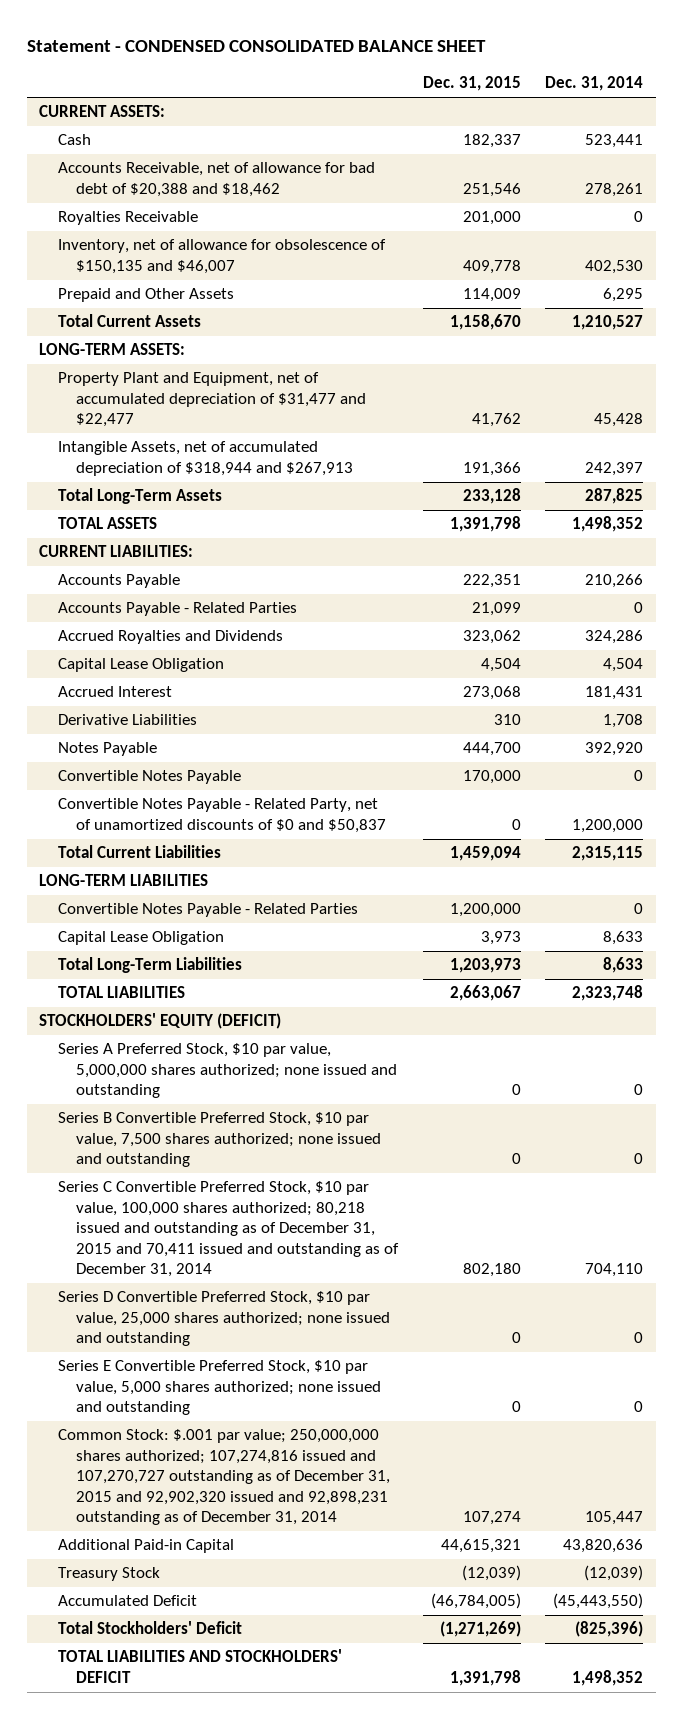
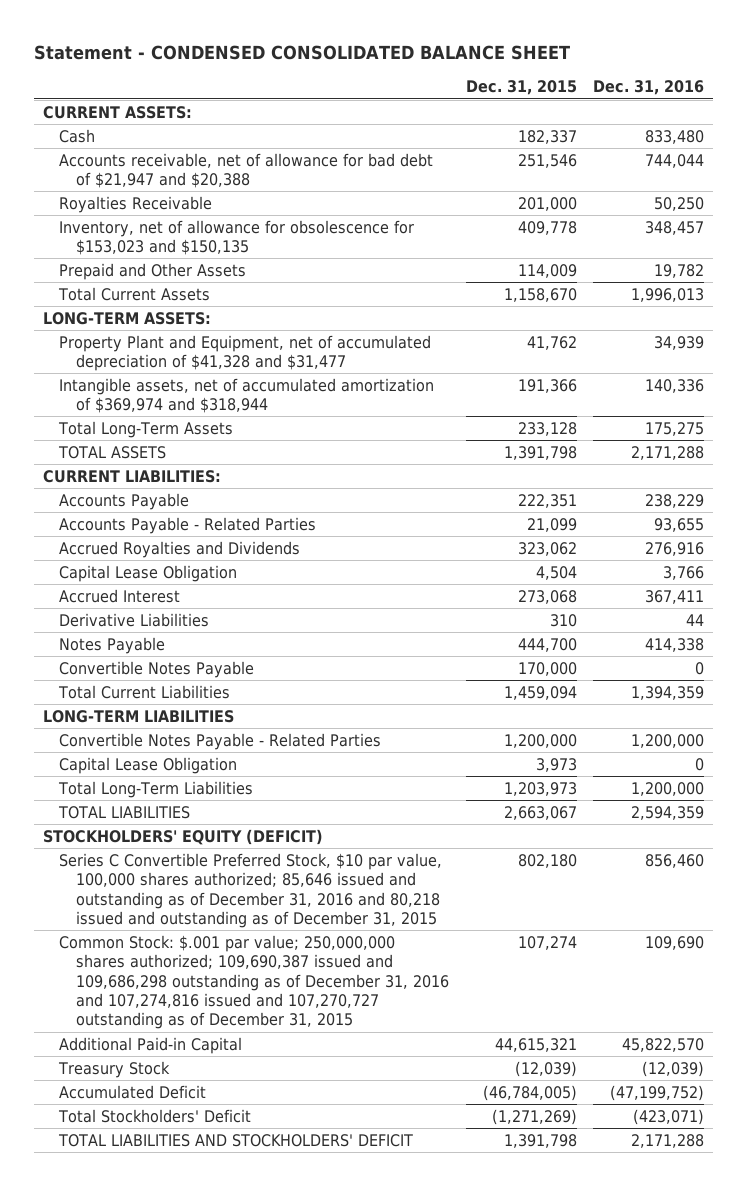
[545,76,644,92] Dec. 31, 2014 -> none
none -> [593,80,705,96] Dec. 31, 2016
[57,162,375,197] Accounts Receivable, net of allowance for bad debt of $20,388 and $18,462 -> [59,152,434,189] Accounts receivable, net of allowance for bad debt of $21,947 and $20,388
[57,239,386,274] Inventory, net of allowance for obsolescence of $150,135 and $46,007 -> [59,219,415,256] Inventory, net of allowance for obsolescence for $153,023 and $150,135
[57,372,367,428] Property Plant and Equipment, net of accumulated depreciation of $31,477 and $22,477 -> [59,334,432,372] Property Plant and Equipment, net of accumulated depreciation of $41,328 and $31,477
[57,441,354,476] Intangible Assets, net of accumulated depreciation of $318,944 and $267,913 -> [59,377,435,414] Intangible assets, net of accumulated amortization of $369,974 and $318,944
[57,798,387,833] Convertible Notes Payable - Related Party, net of unamortized discounts of $0 and $50,837 -> none
[57,1043,398,1099] Series A Preferred Stock, $10 par value, 5,000,000 shares authorized; none issued and outstanding -> none
[57,1112,382,1168] Series B Convertible Preferred Stock, $10 par value, 7,500 shares authorized; none issued and outstanding -> none
[57,1291,391,1347] Series D Convertible Preferred Stock, $10 par value, 25,000 shares authorized; none issued and outstanding -> none
[57,1360,382,1416] Series E Convertible Preferred Stock, $10 par value, 5,000 shares authorized; none issued and outstanding -> none
[57,1181,400,1278] Series C Convertible Preferred Stock, $10 par value, 100,000 shares authorized; 80,218 issued and outstanding as of December 31, 2015 and 70,411 issued and outstanding as of December 31, 2014 -> [59,852,443,928] Series C Convertible Preferred Stock, $10 par value, 100,000 shares authorized; 85,646 issued and outstanding as of December 31, 2016 and 80,218 issued and outstanding as of December 31, 2015
[57,1429,391,1526] Common Stock: $.001 par value; 250,000,000 shares authorized; 107,274,816 issued and 107,270,727 outstanding as of December 31, 2015 and 92,902,320 issued and 92,898,231 outstanding as of December 31, 2014 -> [59,934,449,1030] Common Stock: $.001 par value; 250,000,000 shares authorized; 109,690,387 issued and 109,686,298 outstanding as of December 31, 2016 and 107,274,816 issued and 107,270,727 outstanding as of December 31, 2015

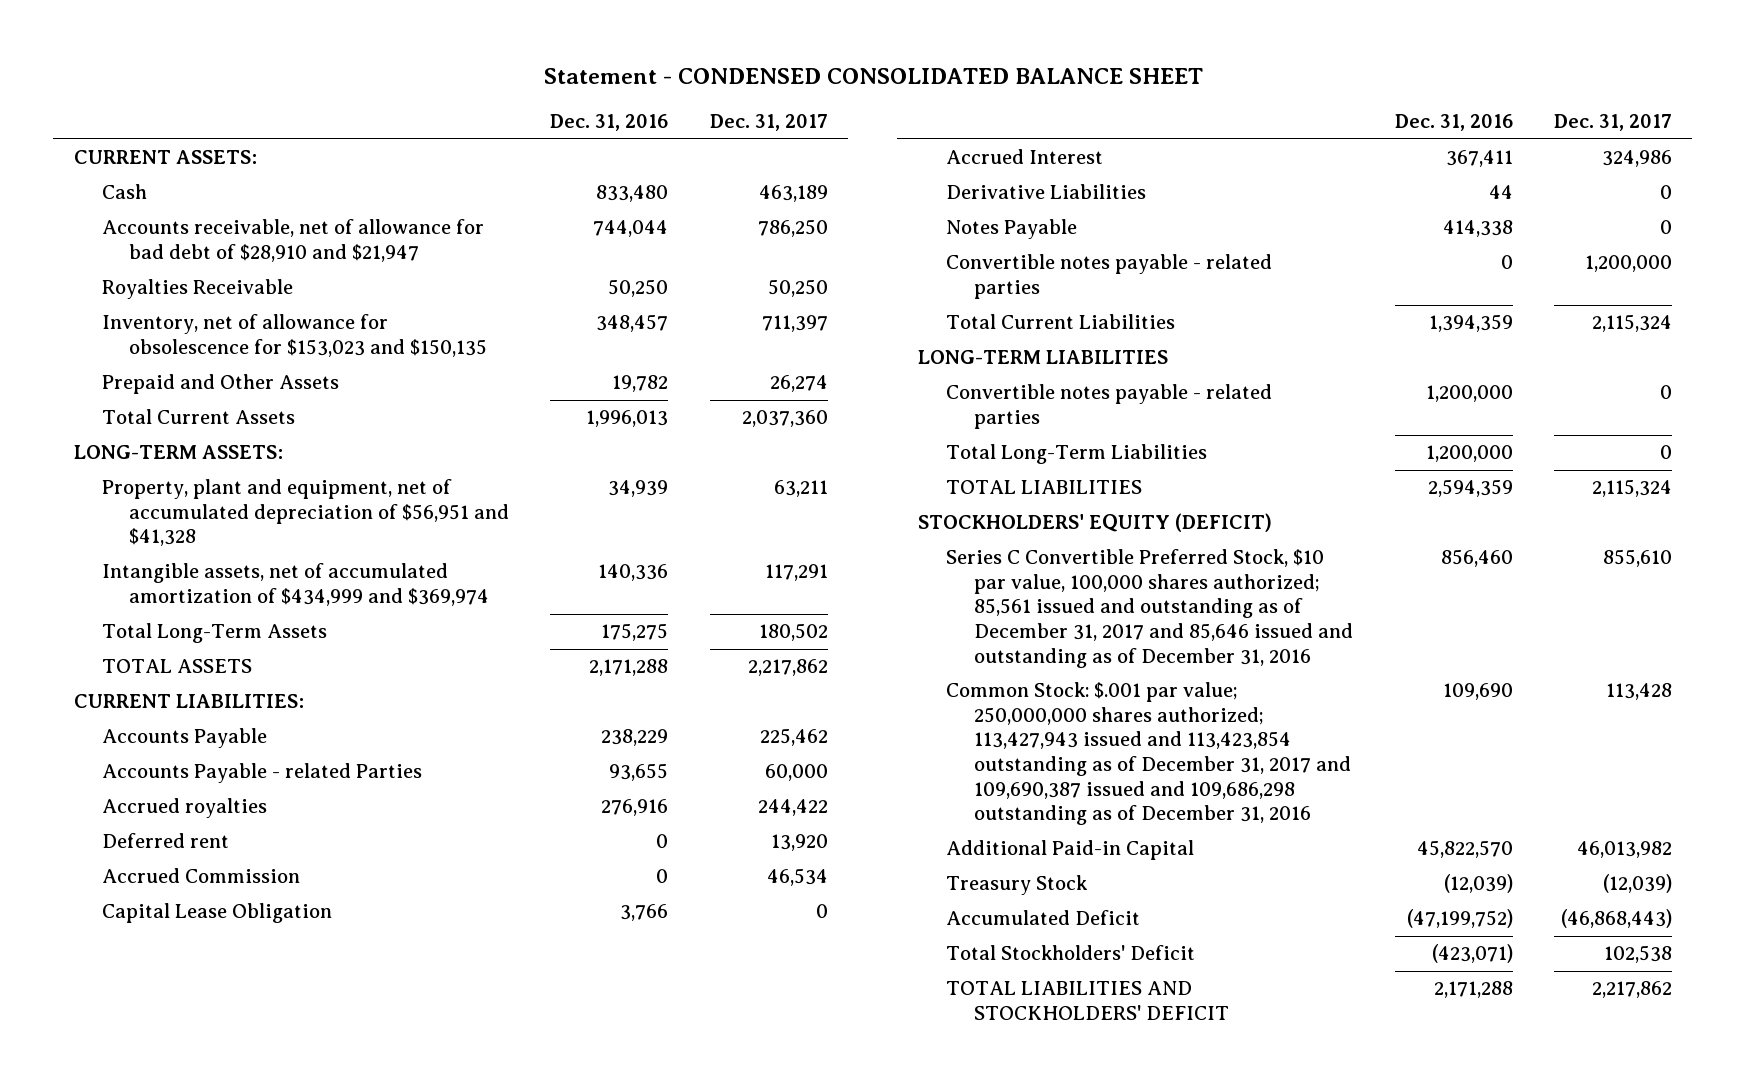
[465,80,577,96] Dec. 31, 2015 -> none
none -> [709,114,828,132] Dec. 31, 2017
[59,152,434,189] Accounts receivable, net of allowance for bad debt of $21,947 and $20,388 -> [101,219,484,262] Accounts receivable, net of allowance for bad debt of $28,910 and $21,947
[59,334,432,372] Property Plant and Equipment, net of accumulated depreciation of $41,328 and $31,477 -> [101,479,510,547] Property, plant and equipment, net of accumulated depreciation of $56,951 and $41,328
[59,377,435,414] Intangible assets, net of accumulated amortization of $369,974 and $318,944 -> [101,563,490,606] Intangible assets, net of accumulated amortization of $434,999 and $369,974
[59,516,317,534] Accounts Payable - Related Parties -> [101,763,422,784] Accounts Payable - related Parties
[59,540,301,558] Accrued Royalties and Dividends -> [101,798,267,819] Accrued royalties
none -> [101,833,229,849] Deferred rent
none -> [101,868,300,884] Accrued Commission
[59,660,255,678] Convertible Notes Payable -> [945,254,1272,299] Convertible notes payable - related parties
[59,756,238,774] Capital Lease Obligation -> none
[59,732,382,750] Convertible Notes Payable - Related Parties -> [945,384,1272,429] Convertible notes payable - related parties
[59,852,443,928] Series C Convertible Preferred Stock, $10 par value, 100,000 shares authorized; 85,646 issued and outstanding as of December 31, 2016 and 80,218 issued and outstanding as of December 31, 2015 -> [945,549,1353,668] Series C Convertible Preferred Stock, $10 par value, 100,000 shares authorized; 85,561 issued and outstanding as of December 31, 2017 and 85,646 issued and outstanding as of December 31, 2016
[59,934,449,1030] Common Stock: $.001 par value; 250,000,000 shares authorized; 109,690,387 issued and 109,686,298 outstanding as of December 31, 2016 and 107,274,816 issued and 107,270,727 outstanding as of December 31, 2015 -> [945,682,1351,826] Common Stock: $.001 par value; 250,000,000 shares authorized; 113,427,943 issued and 113,423,854 outstanding as of December 31, 2017 and 109,690,387 issued and 109,686,298 outstanding as of December 31, 2016

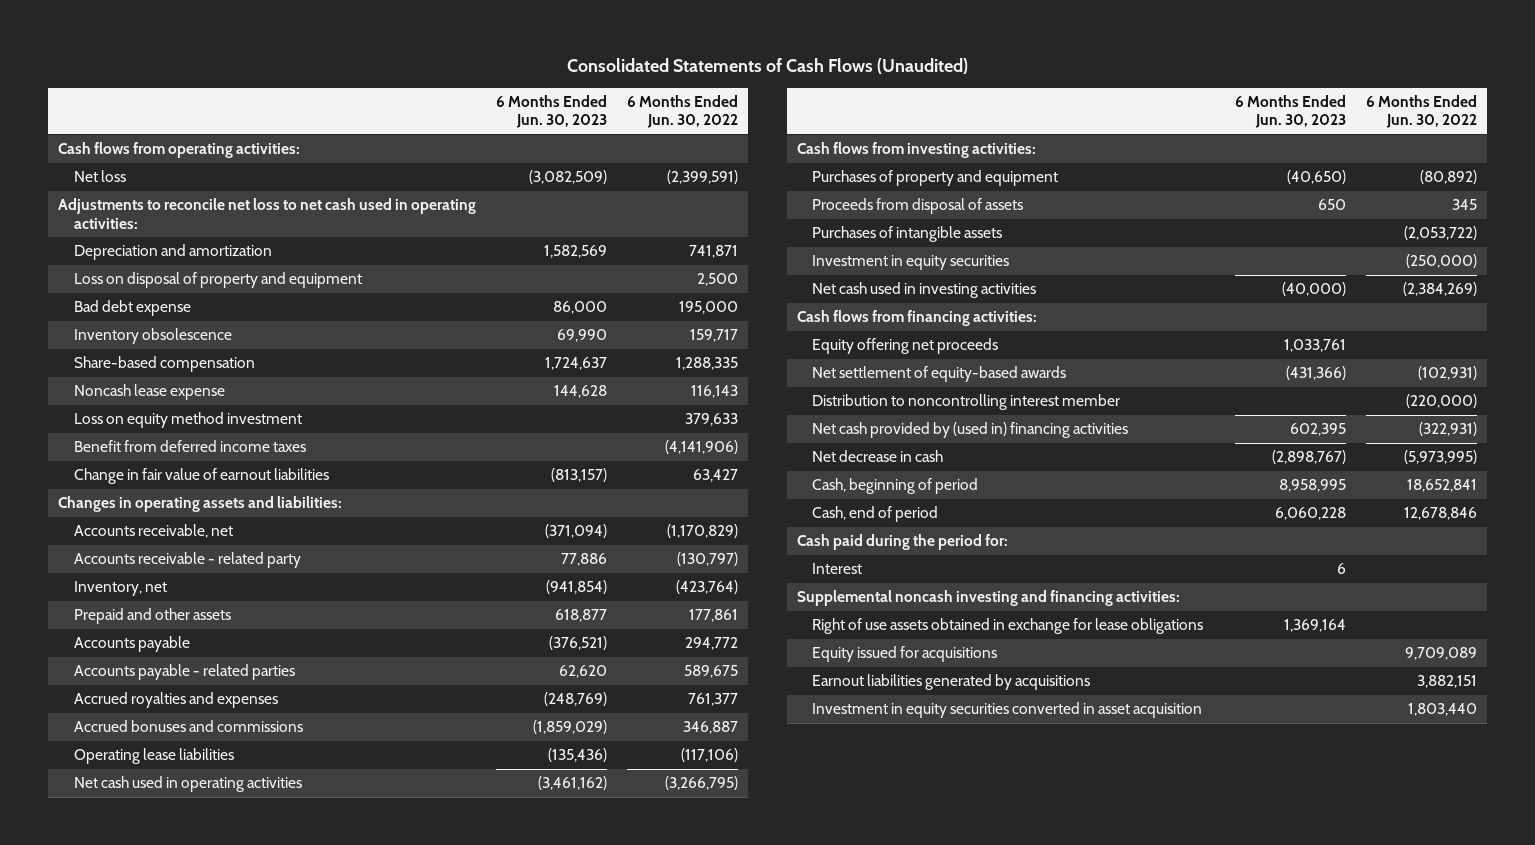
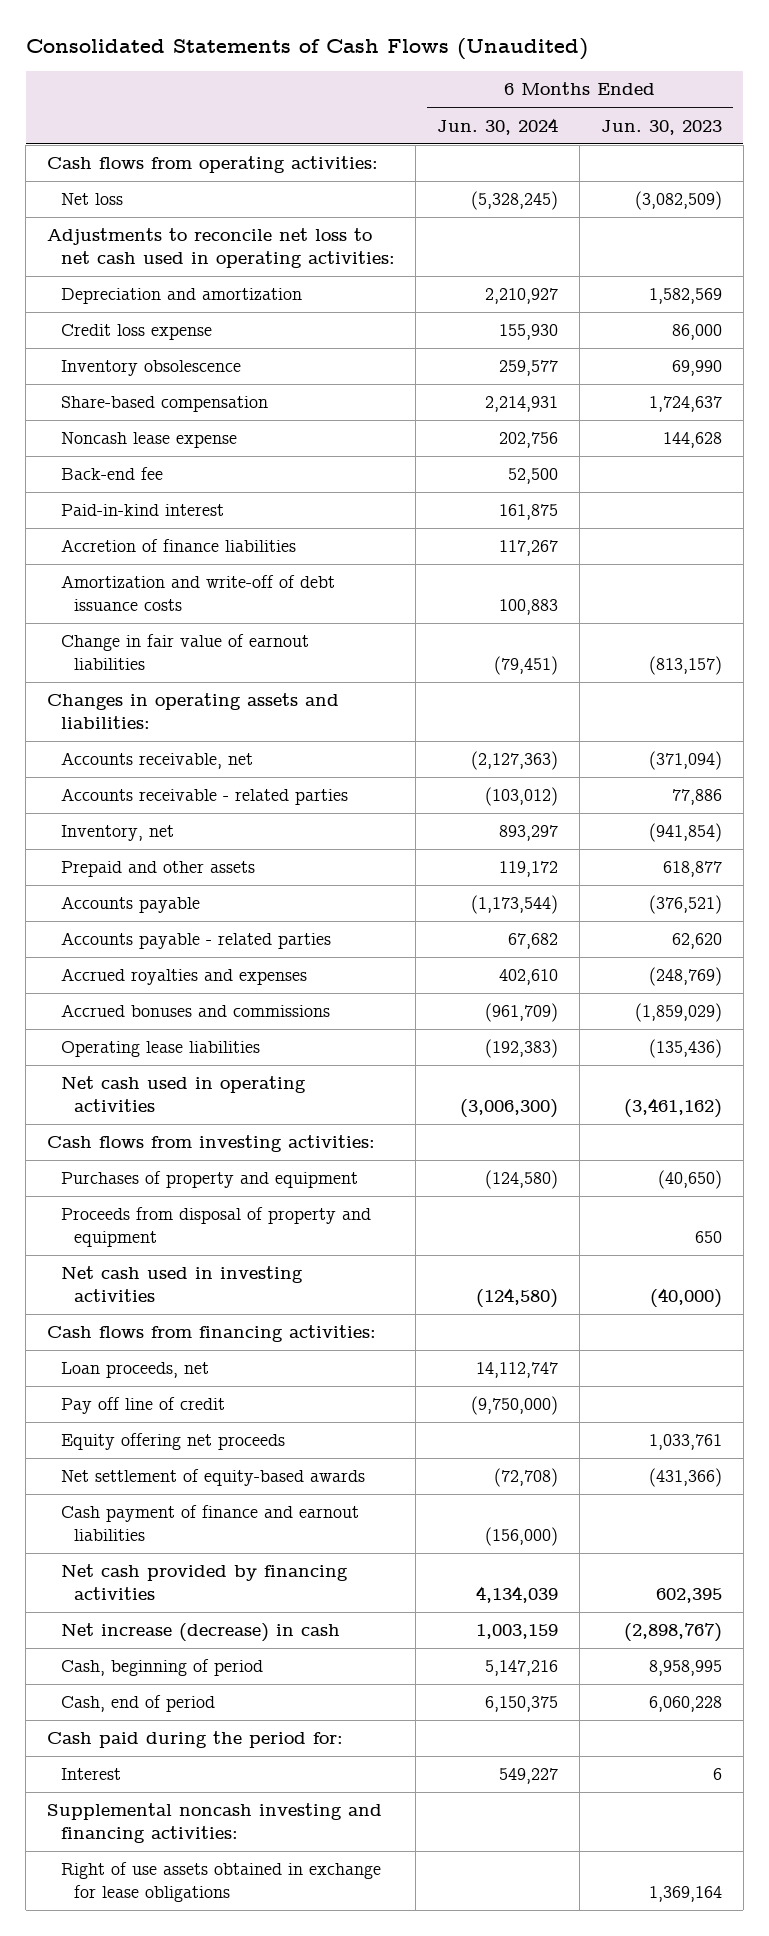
[627,95,739,129] 6 Months Ended Jun. 30, 2022 -> none
none -> [437,117,559,135] Jun. 30, 2024
[73,272,362,289] Loss on disposal of property and equipment -> none
[73,300,191,317] Bad debt expense -> [60,324,212,341] Credit loss expense
[73,412,302,429] Loss on equity method investment -> none
[73,440,306,453] Benefit from deferred income taxes -> none
none -> [60,467,163,481] Back-end fee
none -> [60,504,224,517] Paid-in-kind interest
none -> [60,539,296,553] Accretion of finance liabilities
none -> [60,575,335,611] Amortization and write-off of debt issuance costs
[73,552,301,569] Accounts receivable - related party -> [60,788,348,806] Accounts receivable - related parties
[812,226,1003,243] Purchases of intangible assets -> none
[812,255,1010,271] Investment in equity securities -> none
[812,198,1024,215] Proceeds from disposal of assets -> [60,1207,371,1247] Proceeds from disposal of property and equipment
none -> [60,1362,209,1379] Loan proceeds, net
none -> [60,1397,225,1415] Pay off line of credit
[812,394,1121,411] Distribution to noncontrolling interest member -> none
none -> [60,1505,359,1541] Cash payment of finance and earnout liabilities
[812,422,1129,439] Net cash provided by (used in) financing activities -> [60,1564,348,1600] Net cash provided by financing activities
[812,450,944,463] Net decrease in cash -> [60,1623,340,1643] Net increase (decrease) in cash
[812,646,998,663] Equity issued for acquisitions -> none
[812,674,1091,691] Earnout liabilities generated by acquisitions -> none
[812,702,1203,719] Investment in equity securities converted in asset acquisition -> none

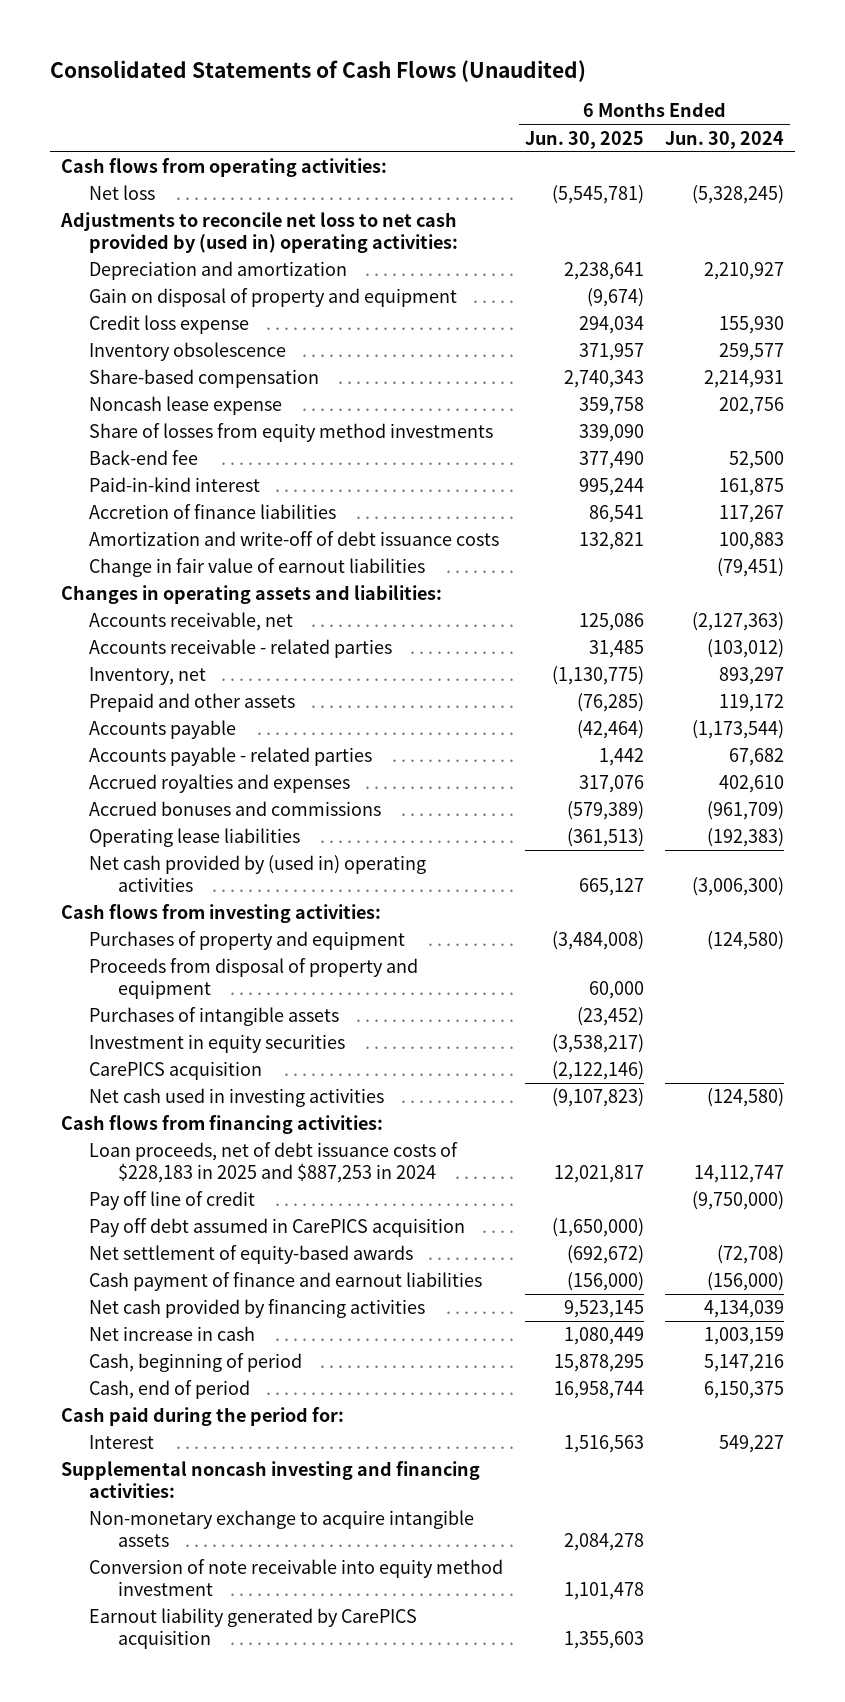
[601,119,723,135] Jun. 30, 2023 -> none
none -> [524,130,644,149] Jun. 30, 2025
[47,228,395,268] Adjustments to reconcile net loss to net cash used in operating activities: -> [59,212,459,254] Adjustments to reconcile net loss to net cash provided by (used in) operating activities:
none -> [89,288,458,308] Gain on disposal of property and equipment
none -> [89,423,494,443] Share of losses from equity method investments
[60,1076,306,1112] Net cash used in operating activities -> [89,855,427,893] Net cash provided by (used in) operating activities
none -> [89,1007,340,1027] Purchases of intangible assets
none -> [89,1034,346,1054] Investment in equity securities
none -> [89,1061,263,1081] CarePICS acquisition
[60,1362,209,1379] Loan proceeds, net -> [89,1142,459,1184] Loan proceeds, net of debt issuance costs of $228,183 in 2025 and $887,253 in 2024
[60,1433,285,1451] Equity offering net proceeds -> none
none -> [89,1218,466,1238] Pay off debt assumed in CarePICS acquisition
[60,1623,340,1643] Net increase (decrease) in cash -> [89,1326,256,1342] Net increase in cash
[60,1862,381,1902] Right of use assets obtained in exchange for lease obligations -> none
none -> [89,1510,475,1548] Non-monetary exchange to acquire intangible assets
none -> [89,1559,504,1597] Conversion of note receivable into equity method investment
none -> [89,1608,418,1650] Earnout liability generated by CarePICS acquisition

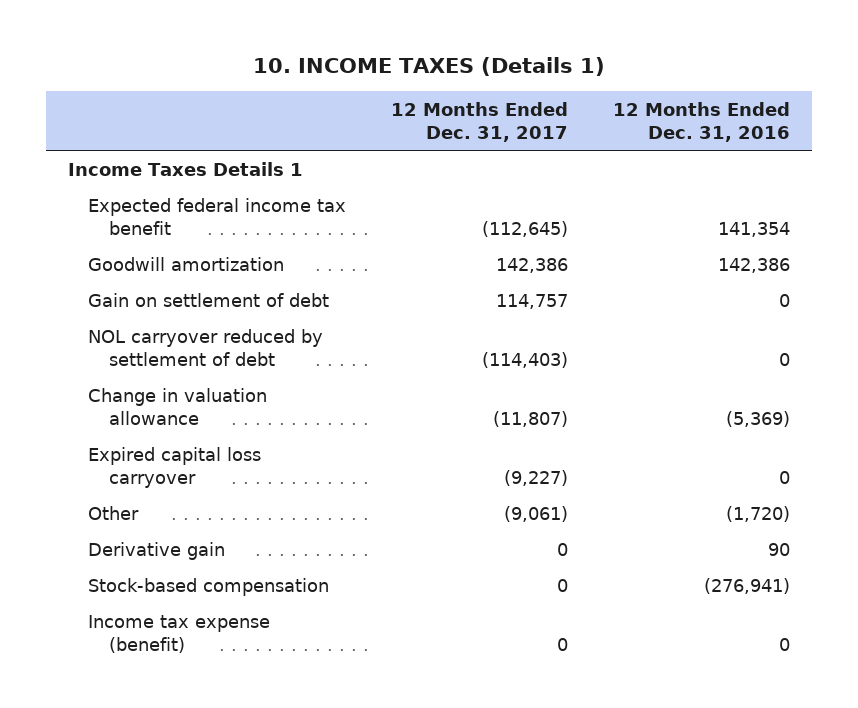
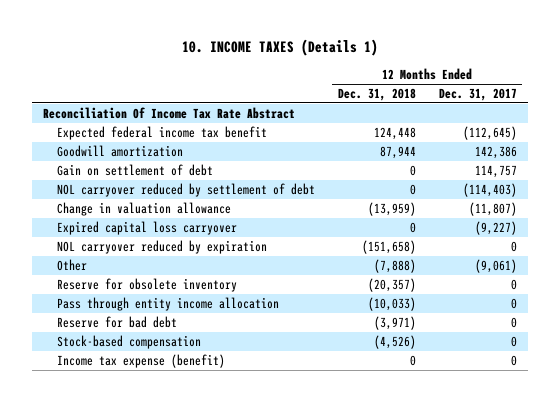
[612,101,790,142] 12 Months Ended Dec. 31, 2016 -> none
none -> [337,88,416,102] Dec. 31, 2018
[68,161,304,176] Income Taxes Details 1 -> [43,106,296,119] Reconciliation Of Income Tax Rate Abstract
none -> [57,239,268,254] NOL carryover reduced by expiration
[88,541,226,560] Derivative gain -> none
none -> [57,277,238,292] Reserve for obsolete inventory
none -> [57,296,280,311] Pass through entity income allocation
none -> [57,315,178,328] Reserve for bad debt

